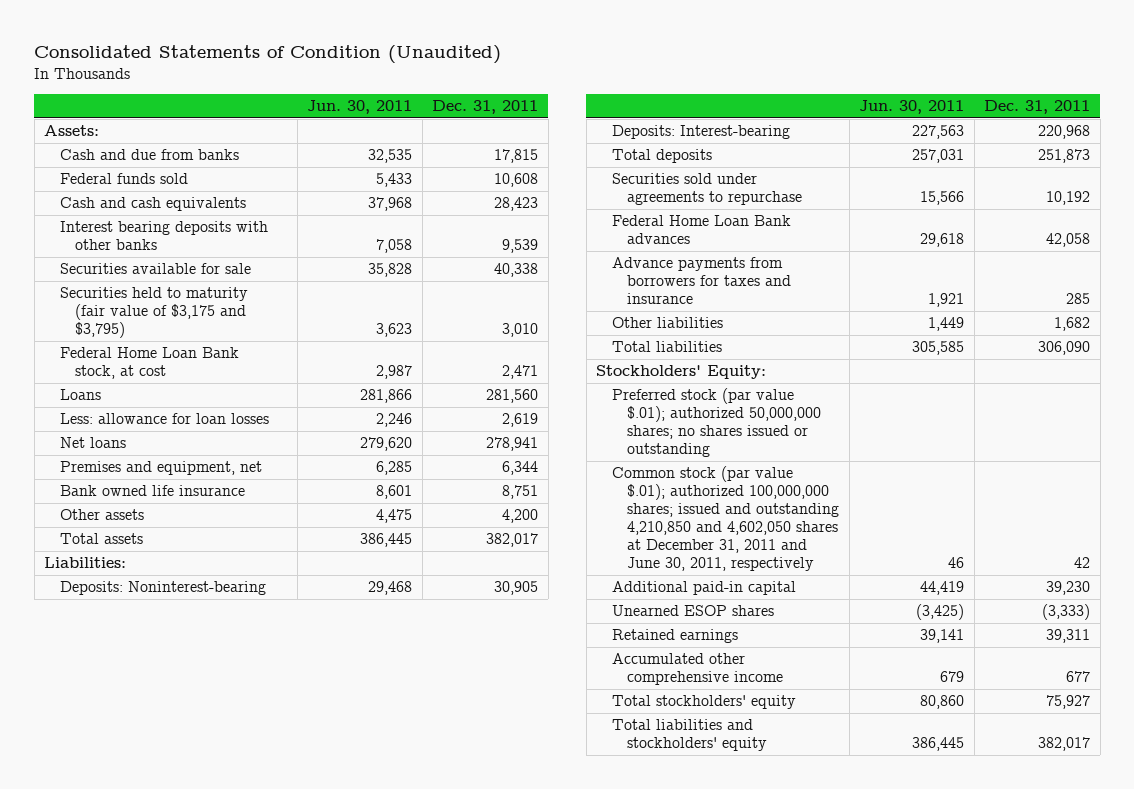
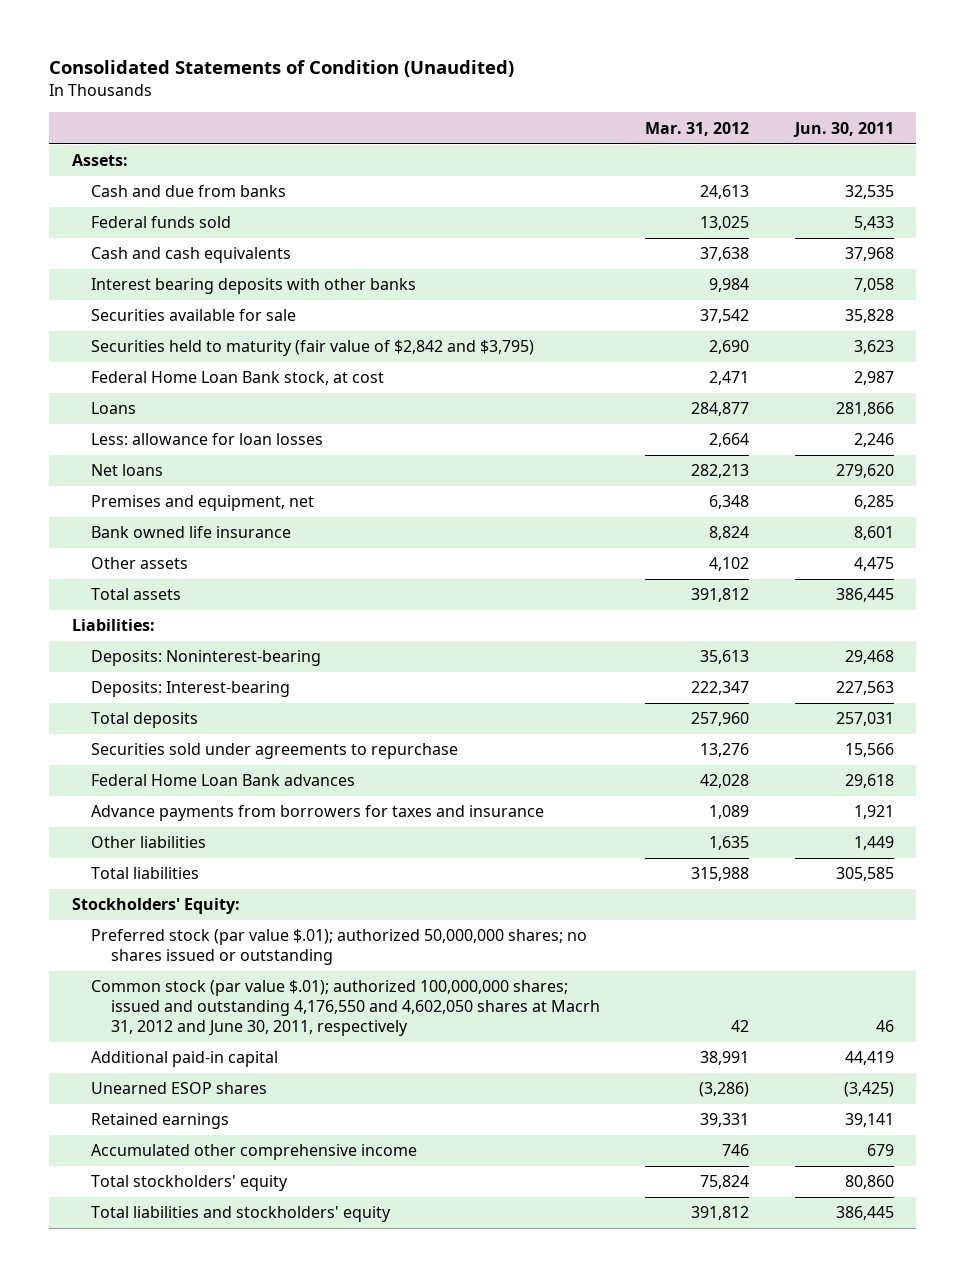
[432,100,539,115] Dec. 31, 2011 -> none
none -> [645,121,750,136] Mar. 31, 2012
[59,287,248,339] Securities held to maturity (fair value of $3,175 and $3,795) -> [91,340,535,357] Securities held to maturity (fair value of $2,842 and $3,795)
[611,466,840,572] Common stock (par value $.01); authorized 100,000,000 shares; issued and outstanding 4,210,850 and 4,602,050 shares at December 31, 2011 and June 30, 2011, respectively -> [91,980,600,1036] Common stock (par value $.01); authorized 100,000,000 shares; issued and outstanding 4,176,550 and 4,602,050 shares at Macrh 31, 2012 and June 30, 2011, respectively

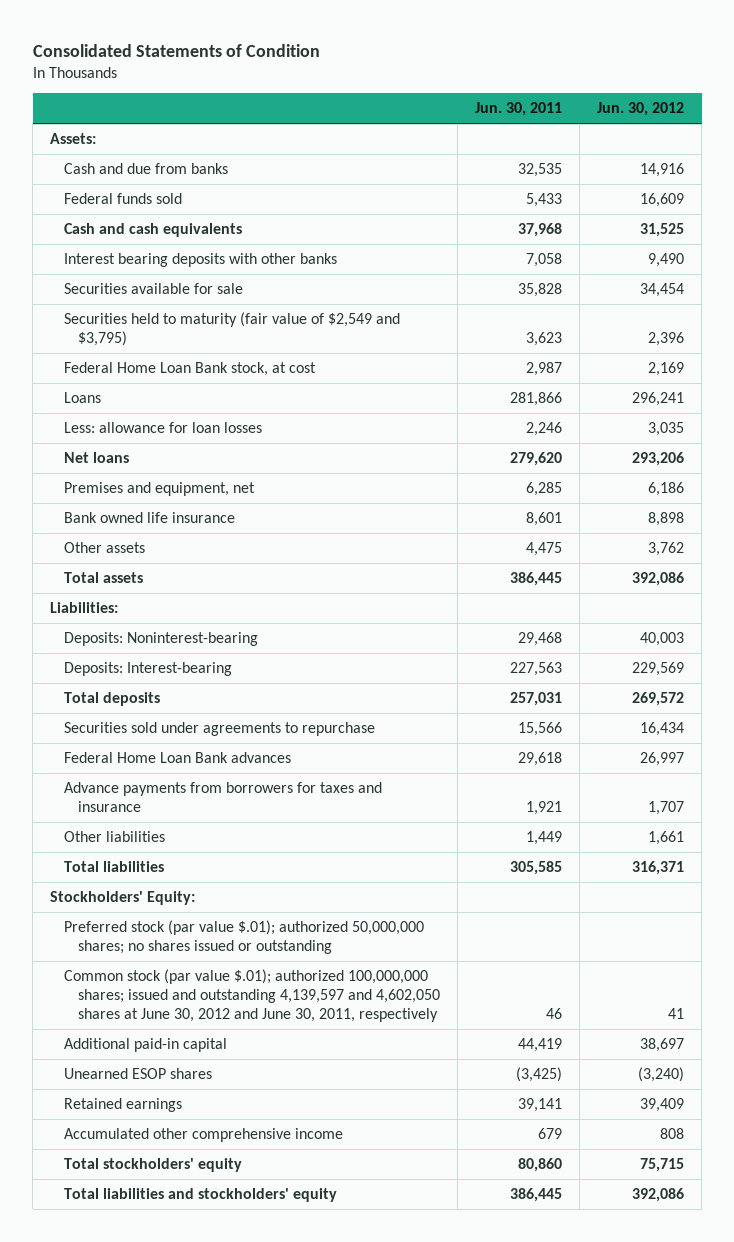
[49,60,515,78] Consolidated Statements of Condition (Unaudited) -> [32,43,320,57] Consolidated Statements of Condition
[645,121,750,136] Mar. 31, 2012 -> none
none -> [597,102,685,117] Jun. 30, 2012
[91,340,535,357] Securities held to maturity (fair value of $2,842 and $3,795) -> [64,312,401,347] Securities held to maturity (fair value of $2,549 and $3,795)
[91,980,600,1036] Common stock (par value $.01); authorized 100,000,000 shares; issued and outstanding 4,176,550 and 4,602,050 shares at Macrh 31, 2012 and June 30, 2011, respectively -> [64,969,441,1023] Common stock (par value $.01); authorized 100,000,000 shares; issued and outstanding 4,139,597 and 4,602,050 shares at June 30, 2012 and June 30, 2011, respectively

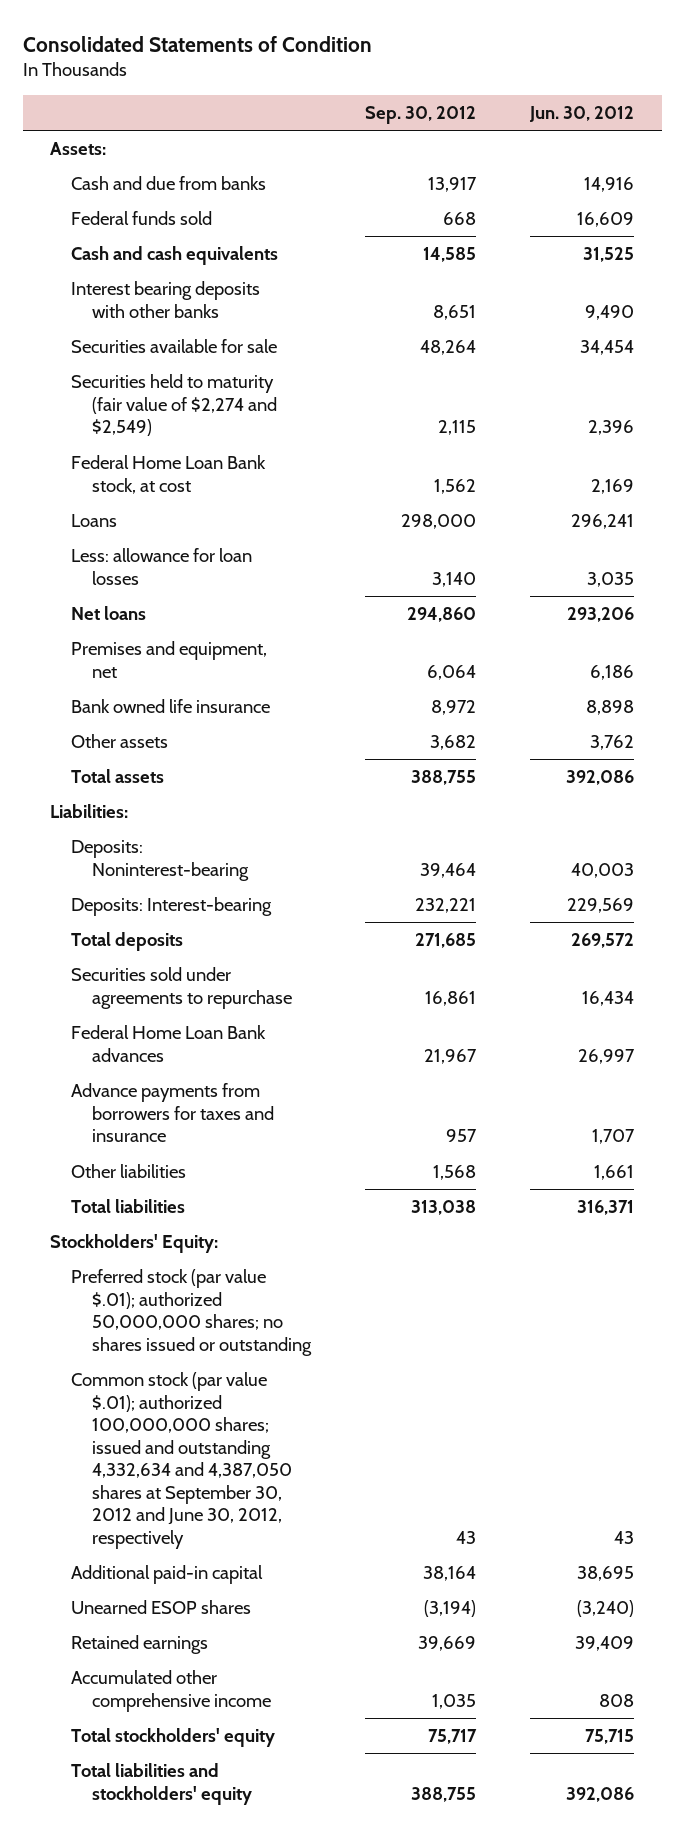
[475,102,563,117] Jun. 30, 2011 -> none
none -> [365,105,477,124] Sep. 30, 2012
[64,312,401,347] Securities held to maturity (fair value of $2,549 and $3,795) -> [71,374,277,437] Securities held to maturity (fair value of $2,274 and $2,549)
[64,969,441,1023] Common stock (par value $.01); authorized 100,000,000 shares; issued and outstanding 4,139,597 and 4,602,050 shares at June 30, 2012 and June 30, 2011, respectively -> [71,1372,292,1549] Common stock (par value $.01); authorized 100,000,000 shares; issued and outstanding 4,332,634 and 4,387,050 shares at September 30, 2012 and June 30, 2012, respectively
[668,1008,685,1020] 41 -> [614,1530,635,1544] 43
[640,1038,685,1053] 38,697 -> [577,1566,635,1582] 38,695

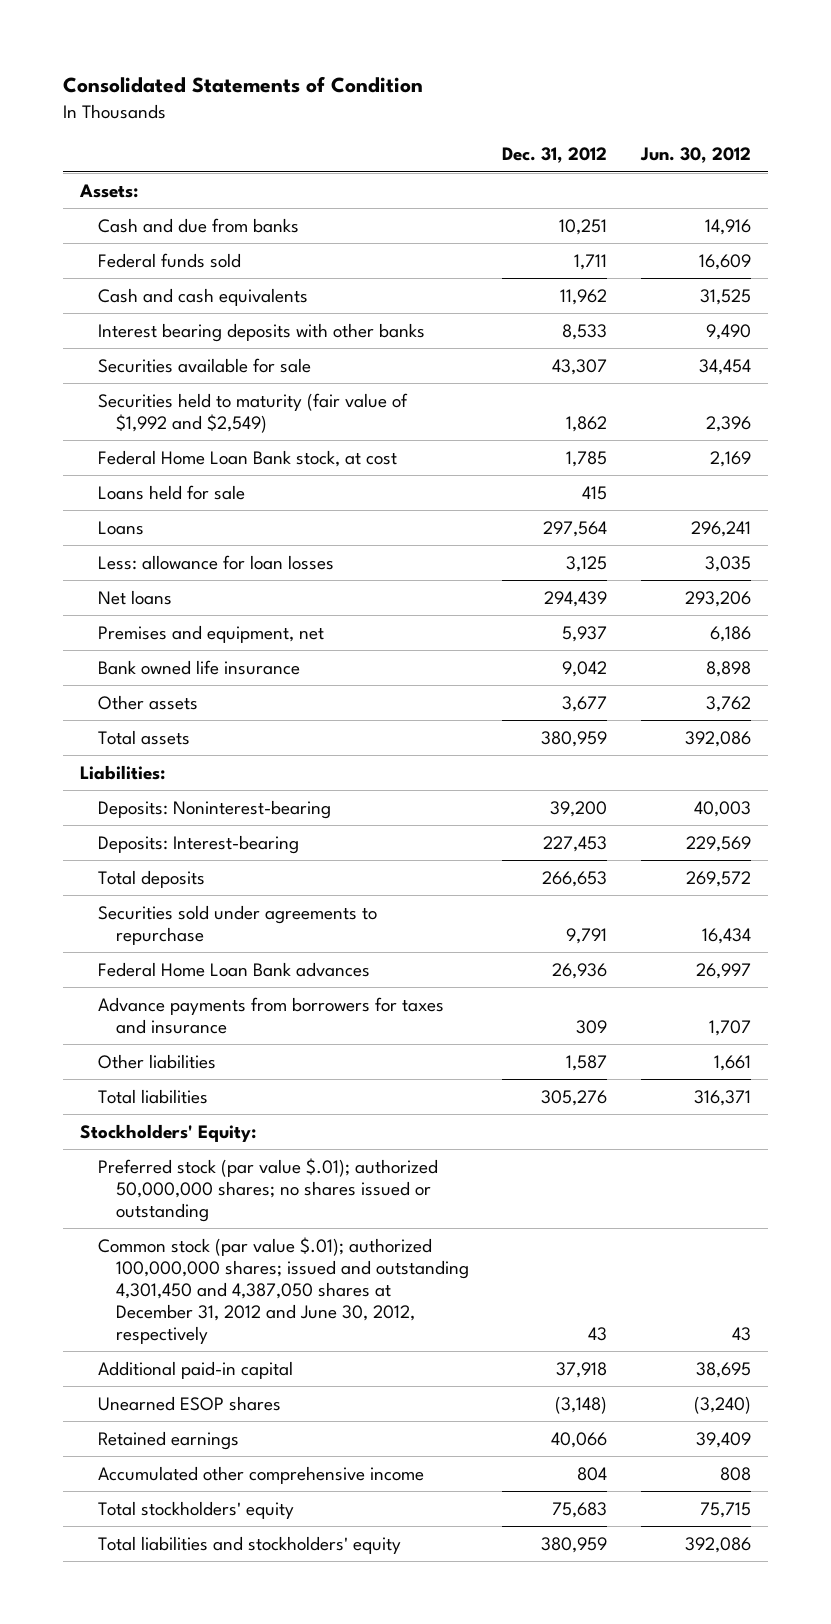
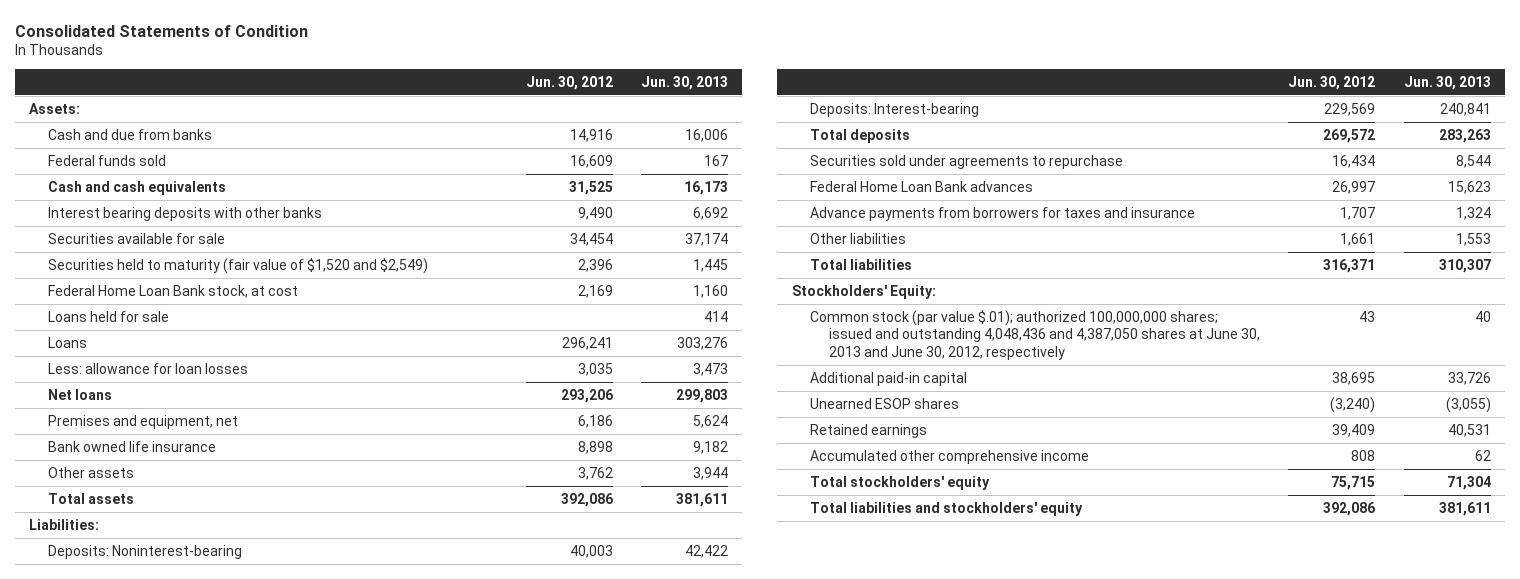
[502,147,608,164] Dec. 31, 2012 -> none
none -> [641,76,729,91] Jun. 30, 2013
[97,392,408,433] Securities held to maturity (fair value of $1,992 and $2,549) -> [47,257,428,274] Securities held to maturity (fair value of $1,520 and $2,549)
[97,1157,438,1222] Preferred stock (par value $.01); authorized 50,000,000 shares; no shares issued or outstanding -> none
[97,1236,469,1344] Common stock (par value $.01); authorized 100,000,000 shares; issued and outstanding 4,301,450 and 4,387,050 shares at December 31, 2012 and June 30, 2012, respectively -> [810,309,1260,361] Common stock (par value $.01); authorized 100,000,000 shares; issued and outstanding 4,048,436 and 4,387,050 shares at June 30, 2013 and June 30, 2012, respectively

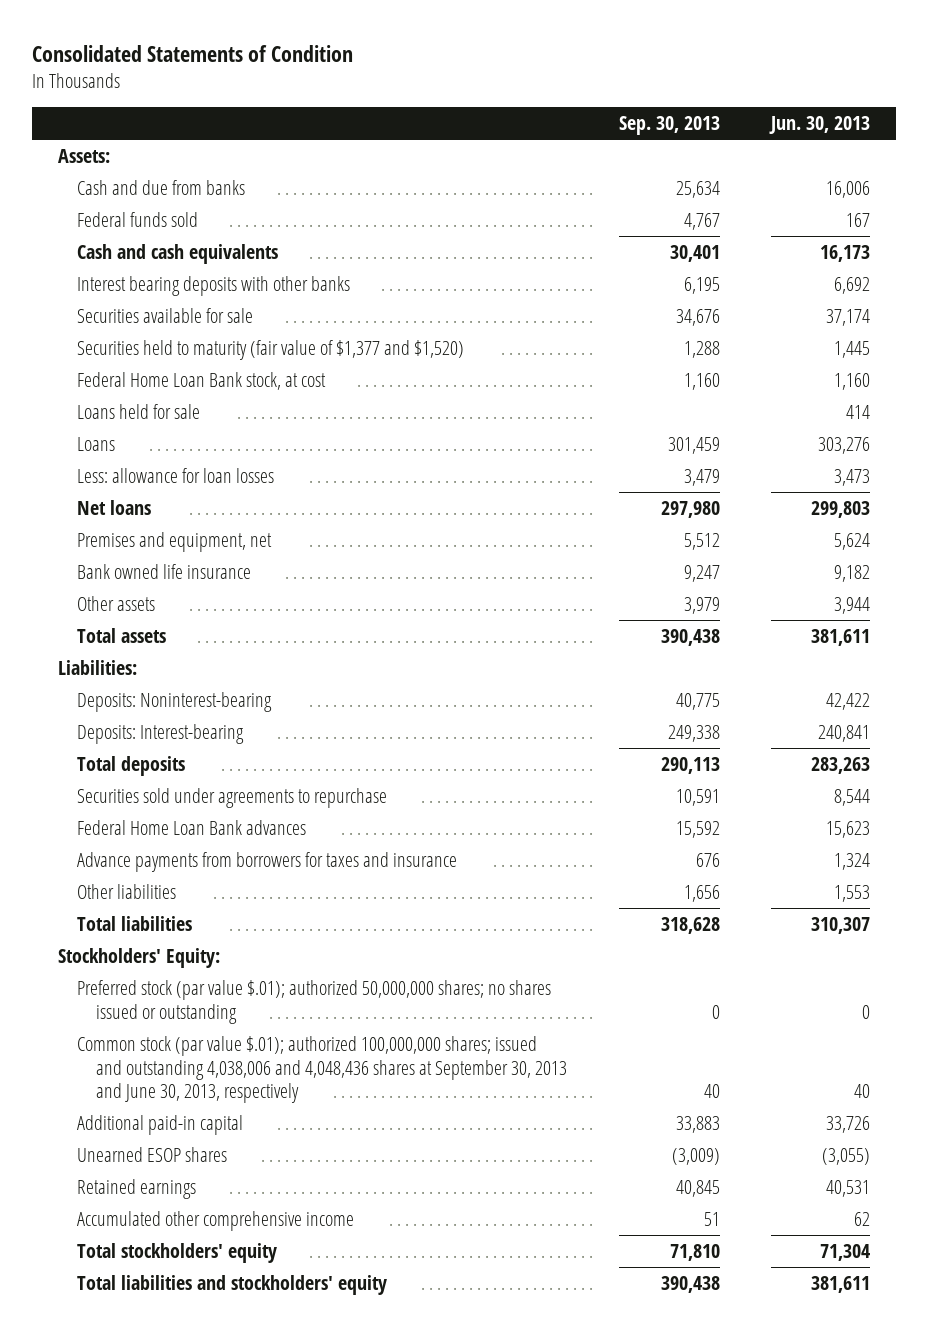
[525,76,613,91] Jun. 30, 2012 -> none
none -> [618,116,720,136] Sep. 30, 2013
[47,257,428,274] Securities held to maturity (fair value of $1,520 and $2,549) -> [76,339,464,360] Securities held to maturity (fair value of $1,377 and $1,520)
none -> [76,979,551,1024] Preferred stock (par value $.01); authorized 50,000,000 shares; no shares issued or outstanding
[810,309,1260,361] Common stock (par value $.01); authorized 100,000,000 shares; issued and outstanding 4,048,436 and 4,387,050 shares at June 30, 2013 and June 30, 2012, respectively -> [76,1035,567,1104] Common stock (par value $.01); authorized 100,000,000 shares; issued and outstanding 4,038,006 and 4,048,436 shares at September 30, 2013 and June 30, 2013, respectively

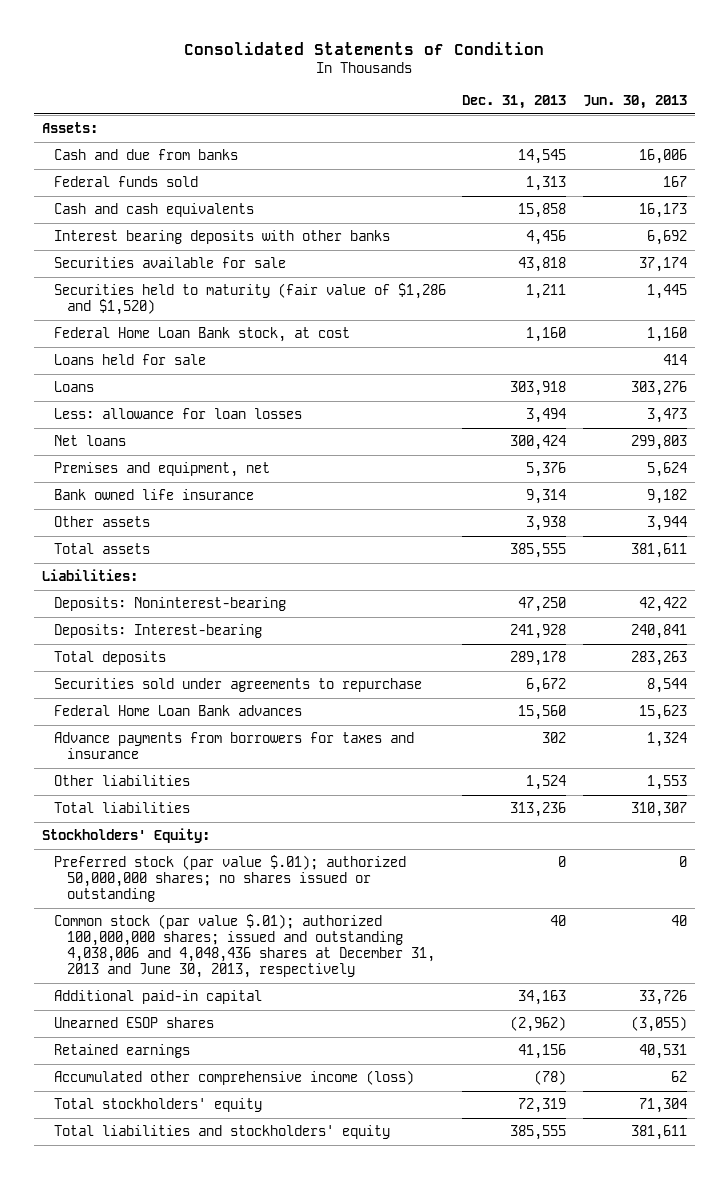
[618,116,720,136] Sep. 30, 2013 -> none
none -> [462,95,567,110] Dec. 31, 2013
[76,339,464,360] Securities held to maturity (fair value of $1,377 and $1,520) -> [54,283,447,316] Securities held to maturity (fair value of $1,286 and $1,520)
[76,1035,567,1104] Common stock (par value $.01); authorized 100,000,000 shares; issued and outstanding 4,038,006 and 4,048,436 shares at September 30, 2013 and June 30, 2013, respectively -> [54,914,436,979] Common stock (par value $.01); authorized 100,000,000 shares; issued and outstanding 4,038,006 and 4,048,436 shares at December 31, 2013 and June 30, 2013, respectively
[76,1210,354,1231] Accumulated other comprehensive income -> [54,1070,415,1086] Accumulated other comprehensive income (loss)

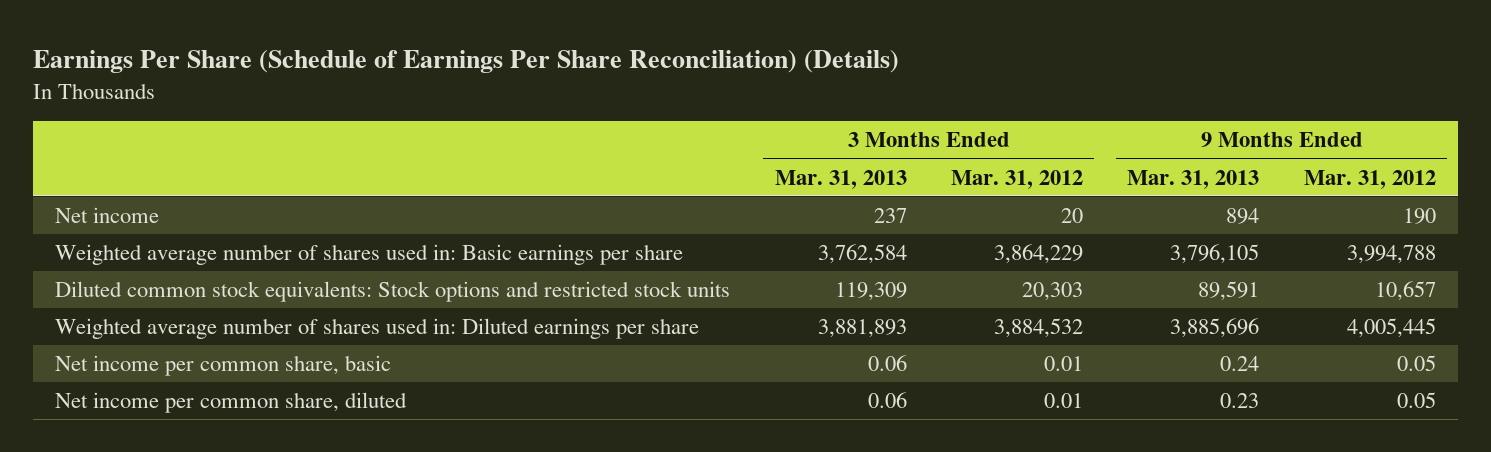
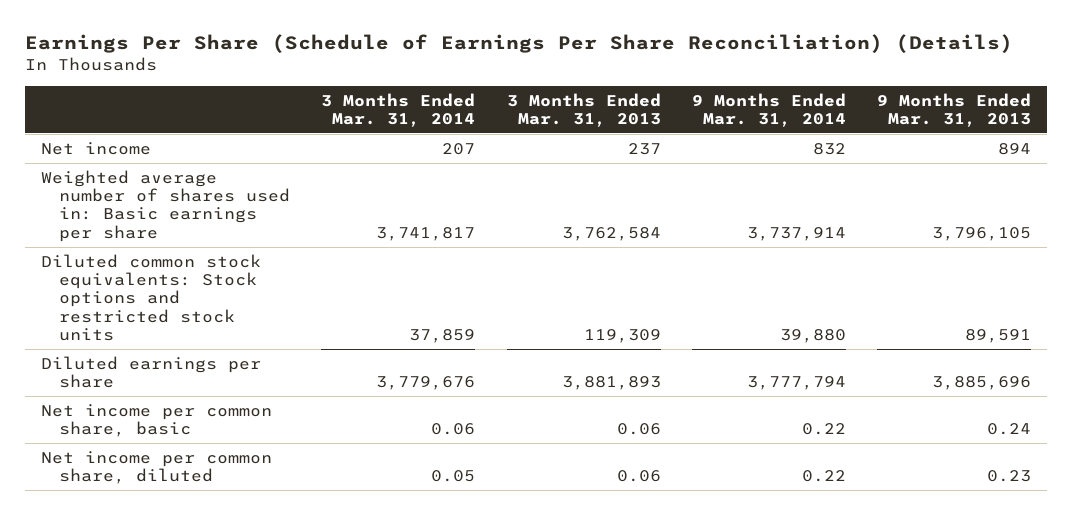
[950,169,1083,189] Mar. 31, 2012 -> none
[1303,169,1436,189] Mar. 31, 2012 -> none
none -> [321,92,476,127] 3 Months Ended Mar. 31, 2014
none -> [691,92,846,127] 9 Months Ended Mar. 31, 2014
[55,318,700,340] Weighted average number of shares used in: Diluted earnings per share -> [40,355,261,389] Diluted earnings per share

